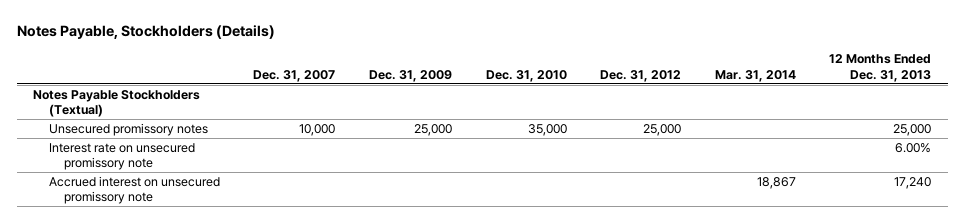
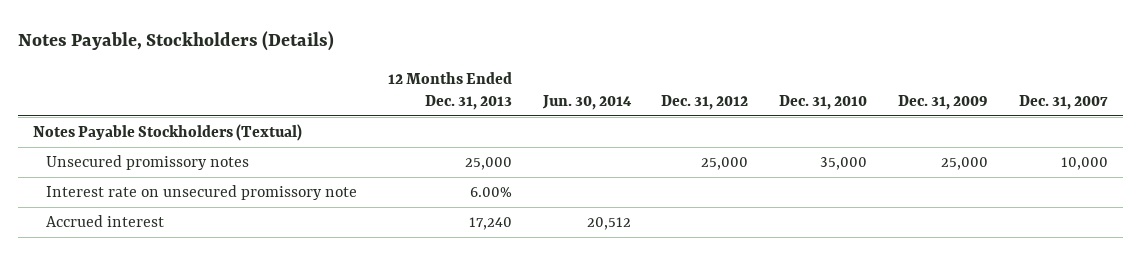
[714,69,796,82] Mar. 31, 2014 -> none
none -> [541,94,632,110] Jun. 30, 2014
[48,175,220,205] Accrued interest on unsecured promissory note -> [46,215,165,228] Accrued interest

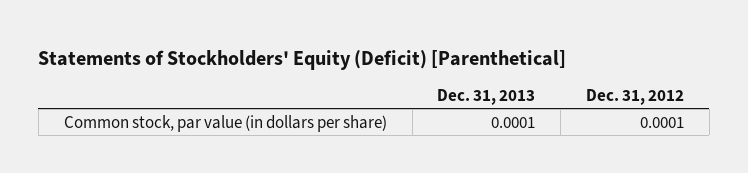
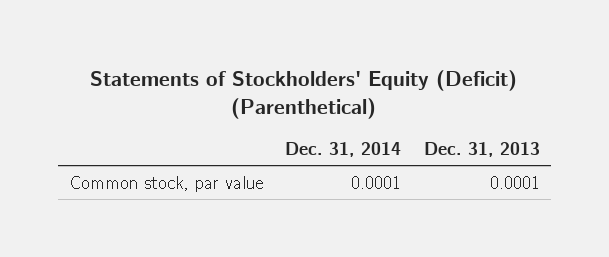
[38,50,567,71] Statements of Stockholders' Equity (Deficit) [Parenthetical] -> [90,69,518,119] Statements of Stockholders' Equity (Deficit) (Parenthetical)
[585,89,684,106] Dec. 31, 2012 -> none
none -> [285,141,402,157] Dec. 31, 2014
[63,114,387,132] Common stock, par value (in dollars per share) -> [68,175,263,192] Common stock, par value

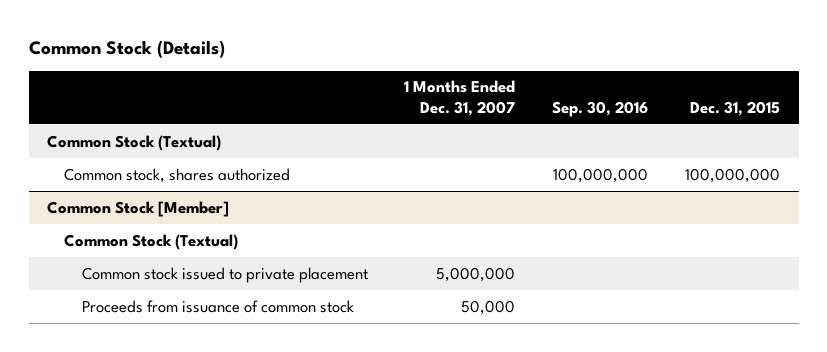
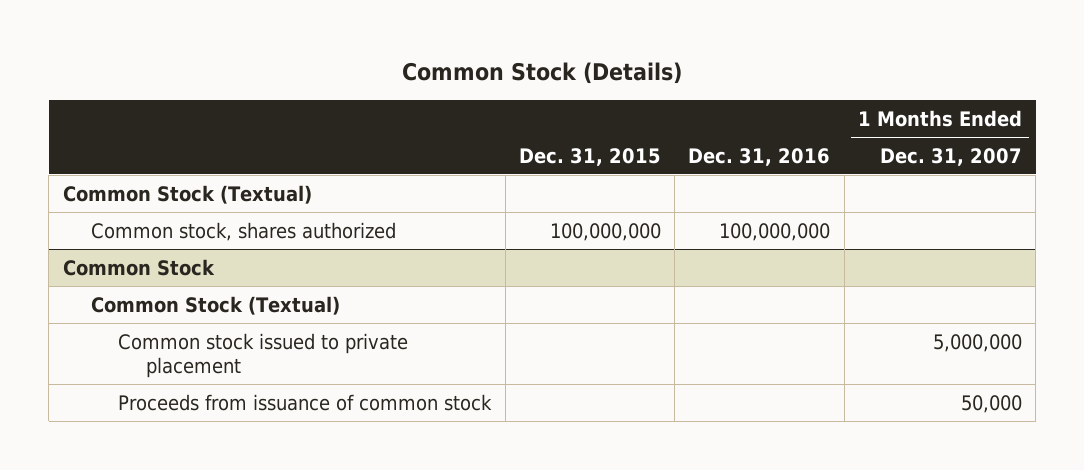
[552,100,649,117] Sep. 30, 2016 -> none
none -> [688,147,831,166] Dec. 31, 2016
[47,200,230,217] Common Stock [Member] -> [62,258,215,276] Common Stock

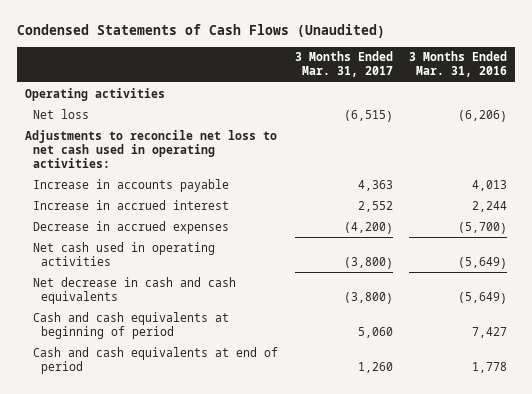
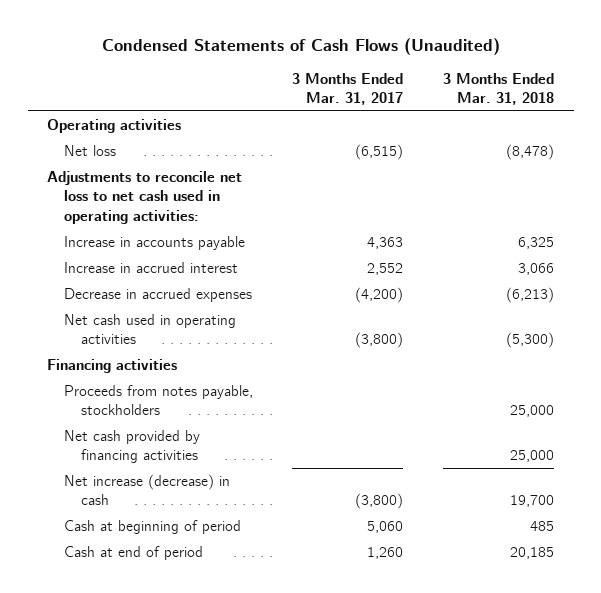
[408,51,507,78] 3 Months Ended Mar. 31, 2016 -> none
none -> [442,72,554,106] 3 Months Ended Mar. 31, 2018
none -> [47,359,178,374] Financing activities
none -> [63,385,253,416] Proceeds from notes payable, stockholders
none -> [63,430,200,464] Net cash provided by financing activities
[33,276,237,304] Net decrease in cash and cash equivalents -> [63,474,230,506] Net increase (decrease) in cash
[33,311,230,339] Cash and cash equivalents at beginning of period -> [63,520,241,535] Cash at beginning of period
[33,346,279,374] Cash and cash equivalents at end of period -> [63,546,203,561] Cash at end of period

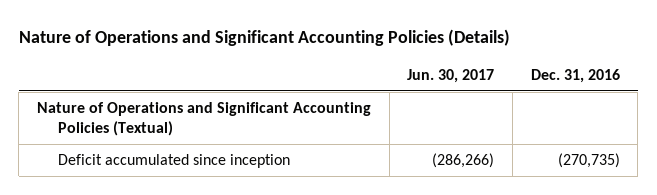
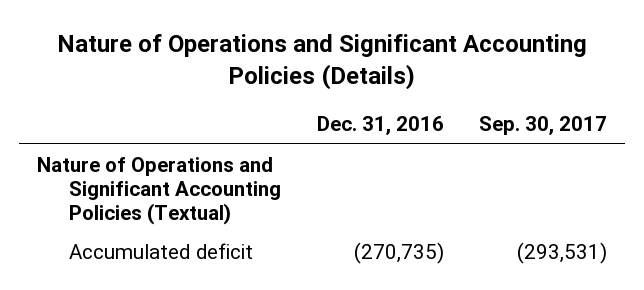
[407,69,495,84] Jun. 30, 2017 -> none
none -> [479,116,608,136] Sep. 30, 2017
[57,154,290,169] Deficit accumulated since inception -> [69,242,254,259] Accumulated deficit

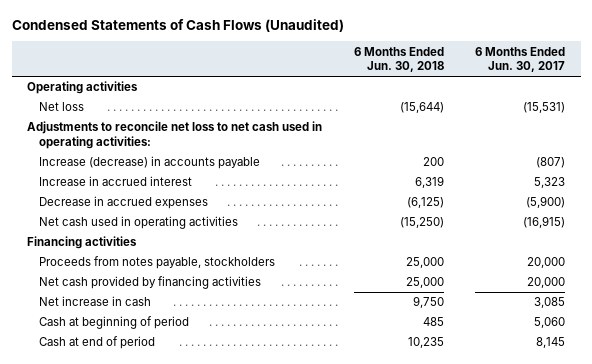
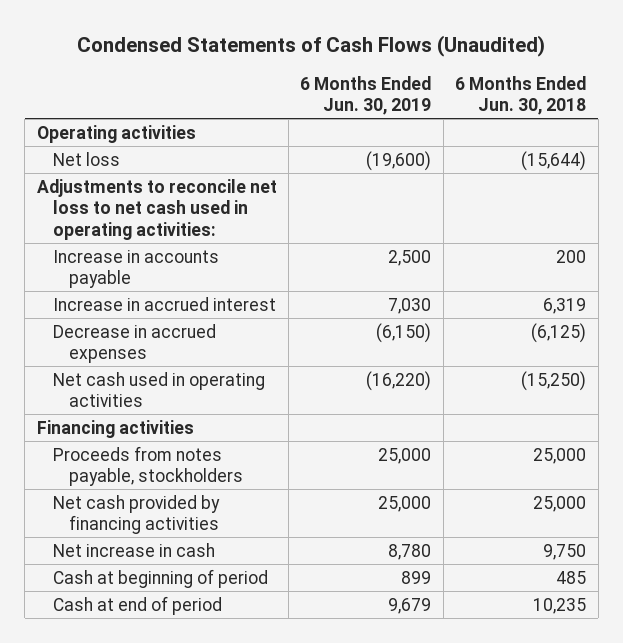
[475,46,566,73] 6 Months Ended Jun. 30, 2017 -> none
none -> [300,75,432,116] 6 Months Ended Jun. 30, 2019
[39,156,261,170] Increase (decrease) in accounts payable -> [52,249,219,289] Increase in accounts payable

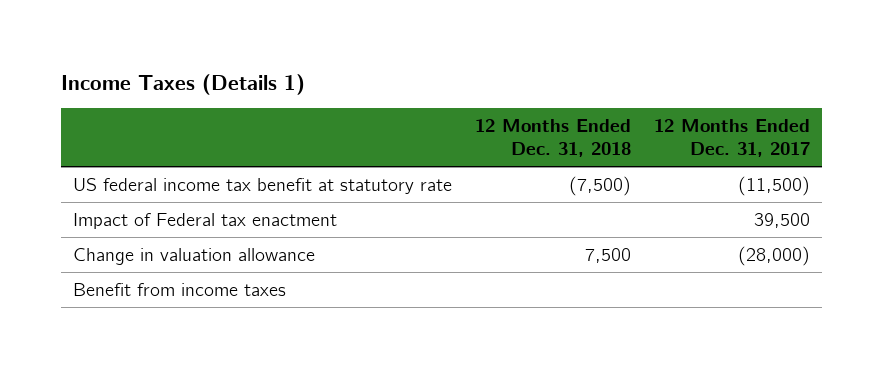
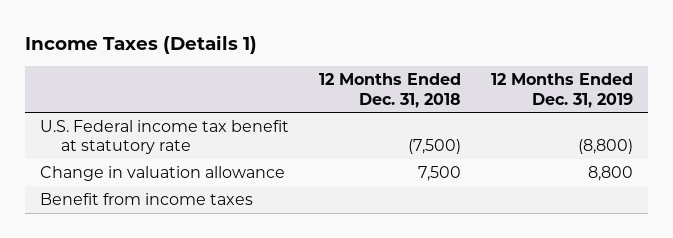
[654,118,811,158] 12 Months Ended Dec. 31, 2017 -> none
none -> [490,73,633,108] 12 Months Ended Dec. 31, 2019
[72,212,337,229] Impact of Federal tax enactment -> none
[72,177,452,194] US federal income tax benefit at statutory rate -> [40,120,290,155] U.S. Federal income tax benefit at statutory rate

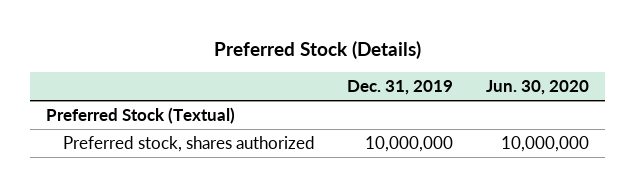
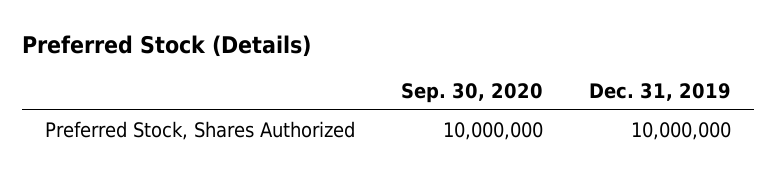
[485,80,589,96] Jun. 30, 2020 -> none
none -> [401,83,544,104] Sep. 30, 2020
[46,106,236,124] Preferred Stock (Textual) -> none
[63,135,316,152] Preferred stock, shares authorized -> [45,120,356,140] Preferred Stock, Shares Authorized

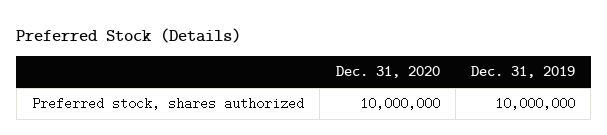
[401,83,544,104] Sep. 30, 2020 -> none
none -> [335,66,440,79] Dec. 31, 2020
[45,120,356,140] Preferred Stock, Shares Authorized -> [32,97,305,111] Preferred stock, shares authorized

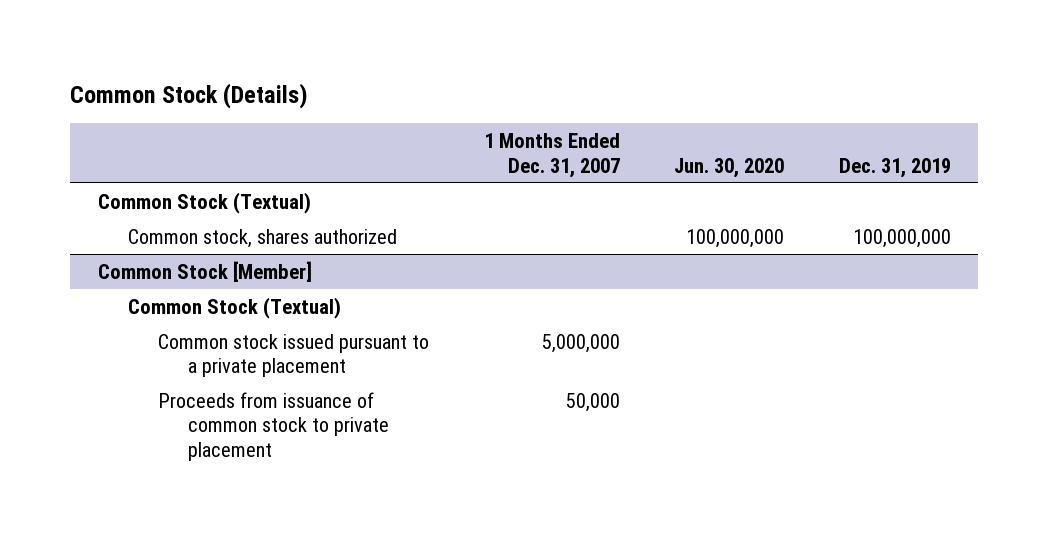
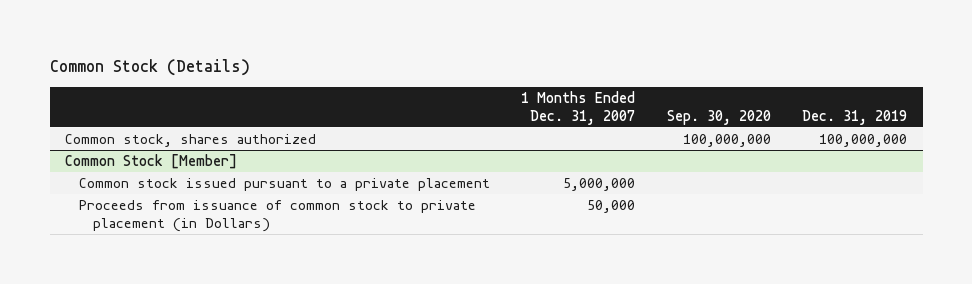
[674,157,785,178] Jun. 30, 2020 -> none
none -> [666,109,771,125] Sep. 30, 2020
[97,191,311,214] Common Stock (Textual) -> none
[127,296,341,319] Common Stock (Textual) -> none
[157,391,390,461] Proceeds from issuance of common stock to private placement -> [79,200,477,232] Proceeds from issuance of common stock to private placement (in Dollars)

